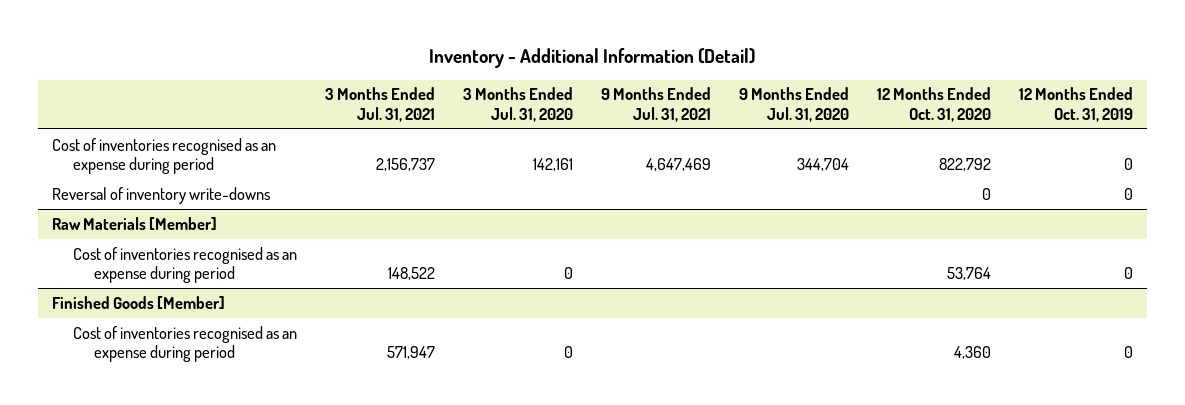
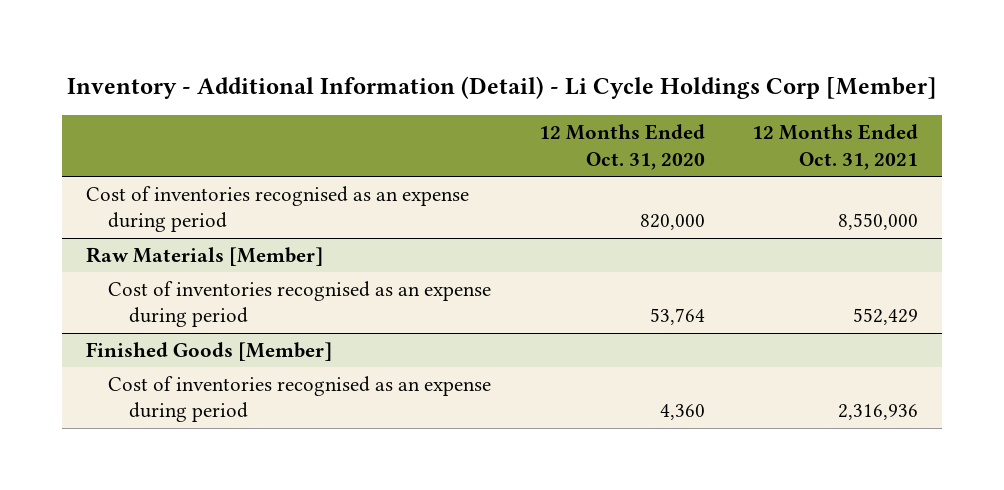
[429,48,756,69] Inventory - Additional Information (Detail) -> [67,76,938,100] Inventory - Additional Information (Detail) - Li Cycle Holdings Corp [Member]
[324,87,435,122] 3 Months Ended Jul. 31, 2021 -> none
[462,87,573,122] 3 Months Ended Jul. 31, 2020 -> none
[600,87,711,122] 9 Months Ended Jul. 31, 2021 -> none
[738,87,849,122] 9 Months Ended Jul. 31, 2020 -> none
[1018,87,1133,122] 12 Months Ended Oct. 31, 2019 -> none
none -> [752,124,919,170] 12 Months Ended Oct. 31, 2021
[51,186,270,204] Reversal of inventory write-downs -> none
[938,158,991,172] 822,792 -> [639,214,705,231] 820,000

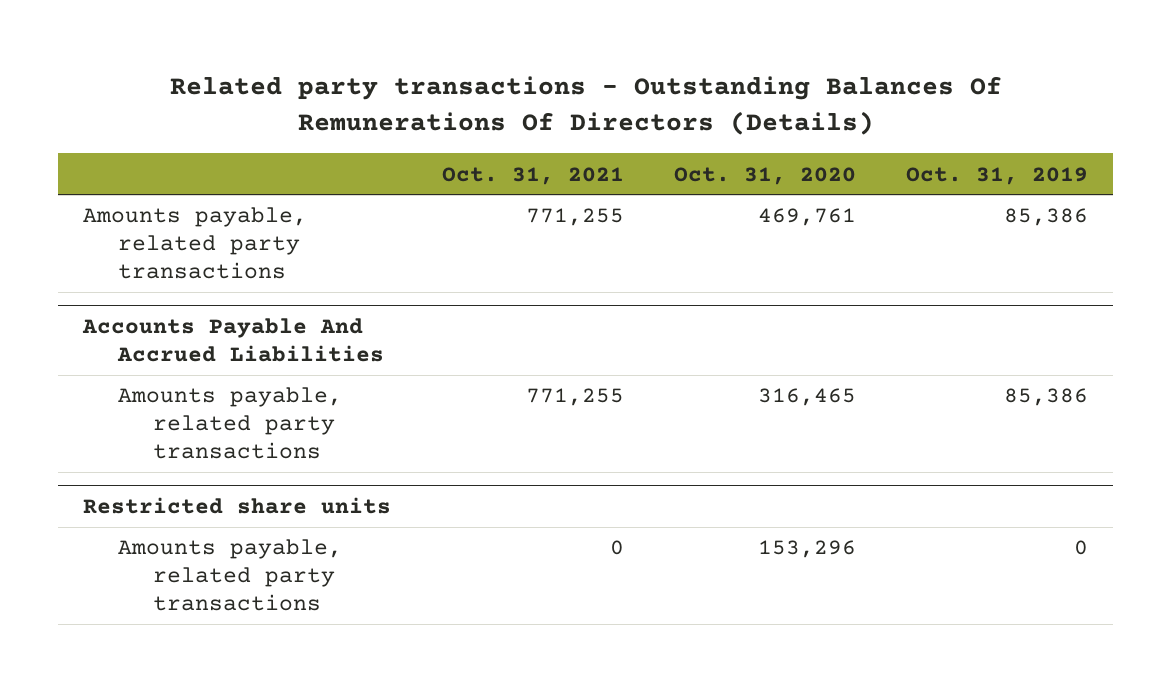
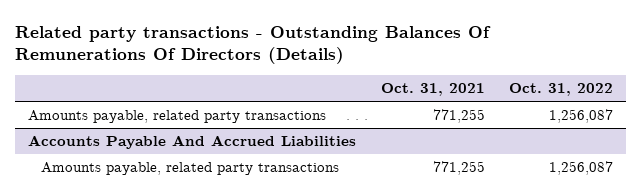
[673,166,856,185] Oct. 31, 2020 -> none
[905,166,1088,185] Oct. 31, 2019 -> none
none -> [509,83,614,97] Oct. 31, 2022
[83,497,392,515] Restricted share units -> none
[118,539,343,611] Amounts payable, related party transactions -> none

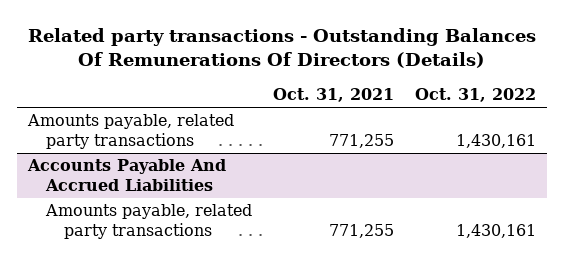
[549,109,614,124] 1,256,087 -> [456,133,537,148] 1,430,161
[549,161,614,176] 1,256,087 -> [456,223,537,238] 1,430,161

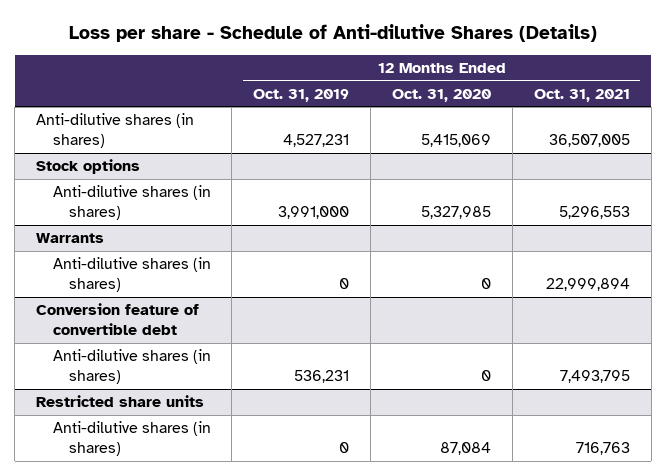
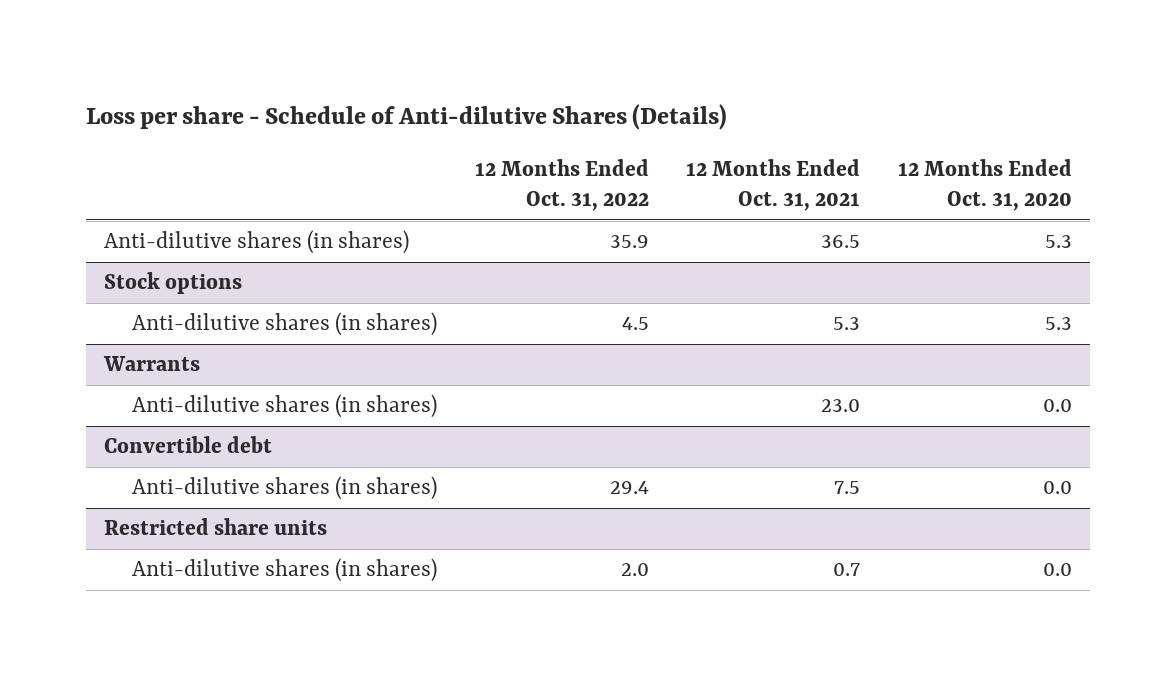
[253,88,350,102] Oct. 31, 2019 -> none
none -> [474,158,649,212] 12 Months Ended Oct. 31, 2022
[421,134,492,148] 5,415,069 -> [1044,235,1072,249] 5.3
[548,134,630,148] 36,507,005 -> [821,235,861,249] 36.5
[421,206,492,220] 5,327,985 -> [1044,317,1072,331] 5.3
[558,206,630,220] 5,296,553 -> [833,317,861,331] 5.3
[481,278,492,290] 0 -> [1042,399,1072,413] 0.0
[545,278,630,292] 22,999,894 -> [821,399,861,413] 23.0
[36,303,200,336] Conversion feature of convertible debt -> [104,436,273,454] Convertible debt
[481,370,492,382] 0 -> [1042,481,1072,495] 0.0
[559,370,630,384] 7,493,795 -> [834,481,861,495] 7.5
[440,442,492,456] 87,084 -> [1042,563,1072,577] 0.0
[575,442,630,456] 716,763 -> [833,563,861,577] 0.7

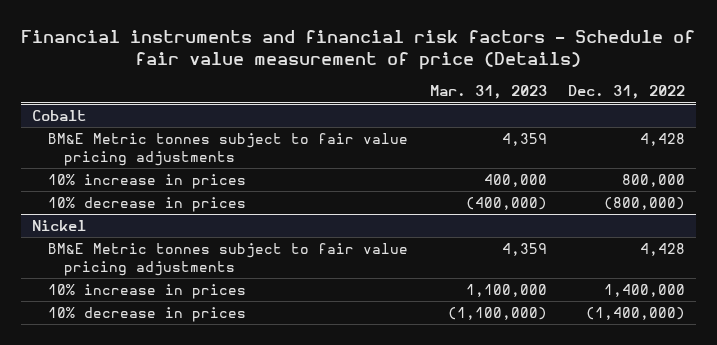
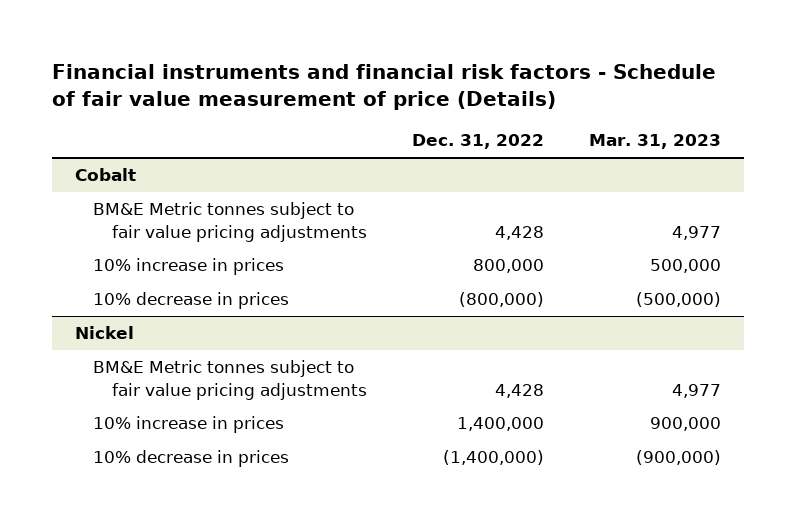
[501,133,547,147] 4,359 -> [672,225,722,240] 4,977
[483,174,547,188] 400,000 -> [650,259,722,274] 500,000
[465,197,547,211] (400,000) -> [636,292,722,308] (500,000)
[501,243,547,257] 4,359 -> [672,383,722,398] 4,977
[465,284,547,298] 1,100,000 -> [650,417,722,432] 900,000
[447,307,547,321] (1,100,000) -> [636,450,722,466] (900,000)

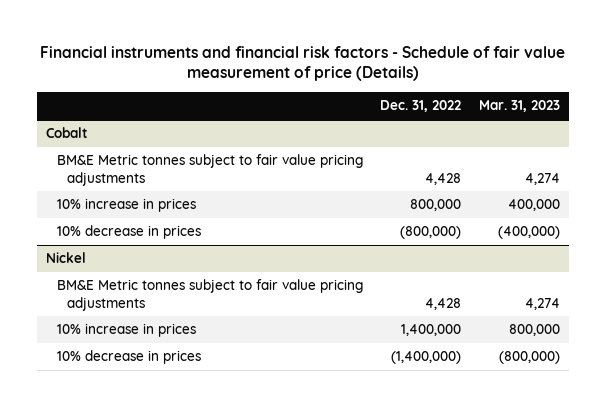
[672,225,722,240] 4,977 -> [525,172,561,185] 4,274
[650,259,722,274] 500,000 -> [508,199,561,212] 400,000
[636,292,722,308] (500,000) -> [498,226,561,240] (400,000)
[672,383,722,398] 4,977 -> [525,297,561,310] 4,274
[650,417,722,432] 900,000 -> [509,324,561,337] 800,000
[636,450,722,466] (900,000) -> [499,351,561,365] (800,000)

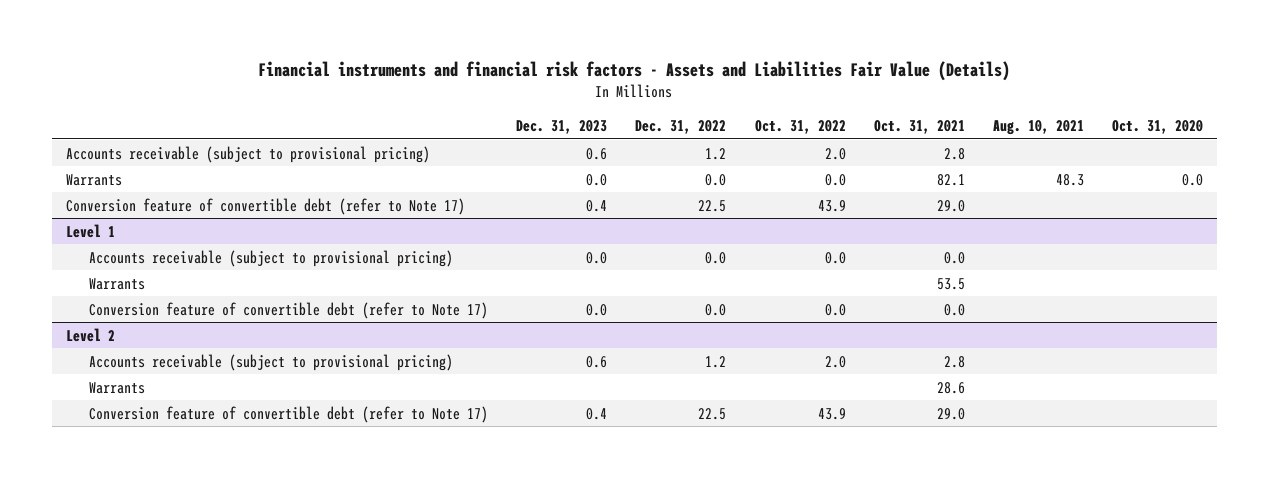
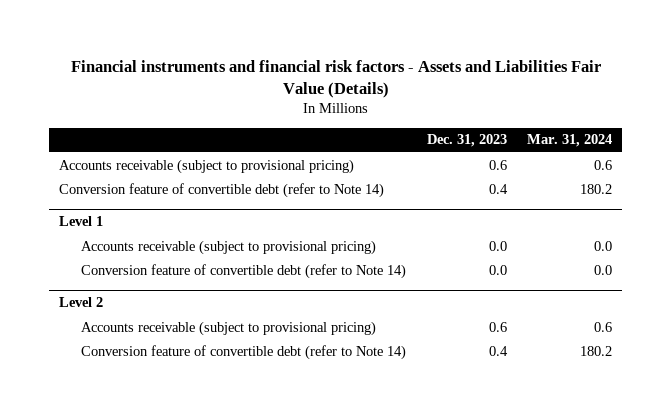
[635,120,727,135] Dec. 31, 2022 -> none
[754,120,846,135] Oct. 31, 2022 -> none
[873,120,965,135] Oct. 31, 2021 -> none
[992,120,1084,136] Aug. 10, 2021 -> none
[1112,120,1204,135] Oct. 31, 2020 -> none
none -> [526,134,612,148] Mar. 31, 2024
[65,173,122,186] Warrants -> none
[65,197,465,215] Conversion feature of convertible debt (refer to Note 17) -> [59,182,385,198] Conversion feature of convertible debt (refer to Note 14)
[89,277,146,290] Warrants -> none
[89,301,489,319] Conversion feature of convertible debt (refer to Note 17) -> [81,263,407,279] Conversion feature of convertible debt (refer to Note 14)
[89,381,146,394] Warrants -> none
[89,405,489,423] Conversion feature of convertible debt (refer to Note 17) -> [81,344,407,360] Conversion feature of convertible debt (refer to Note 14)

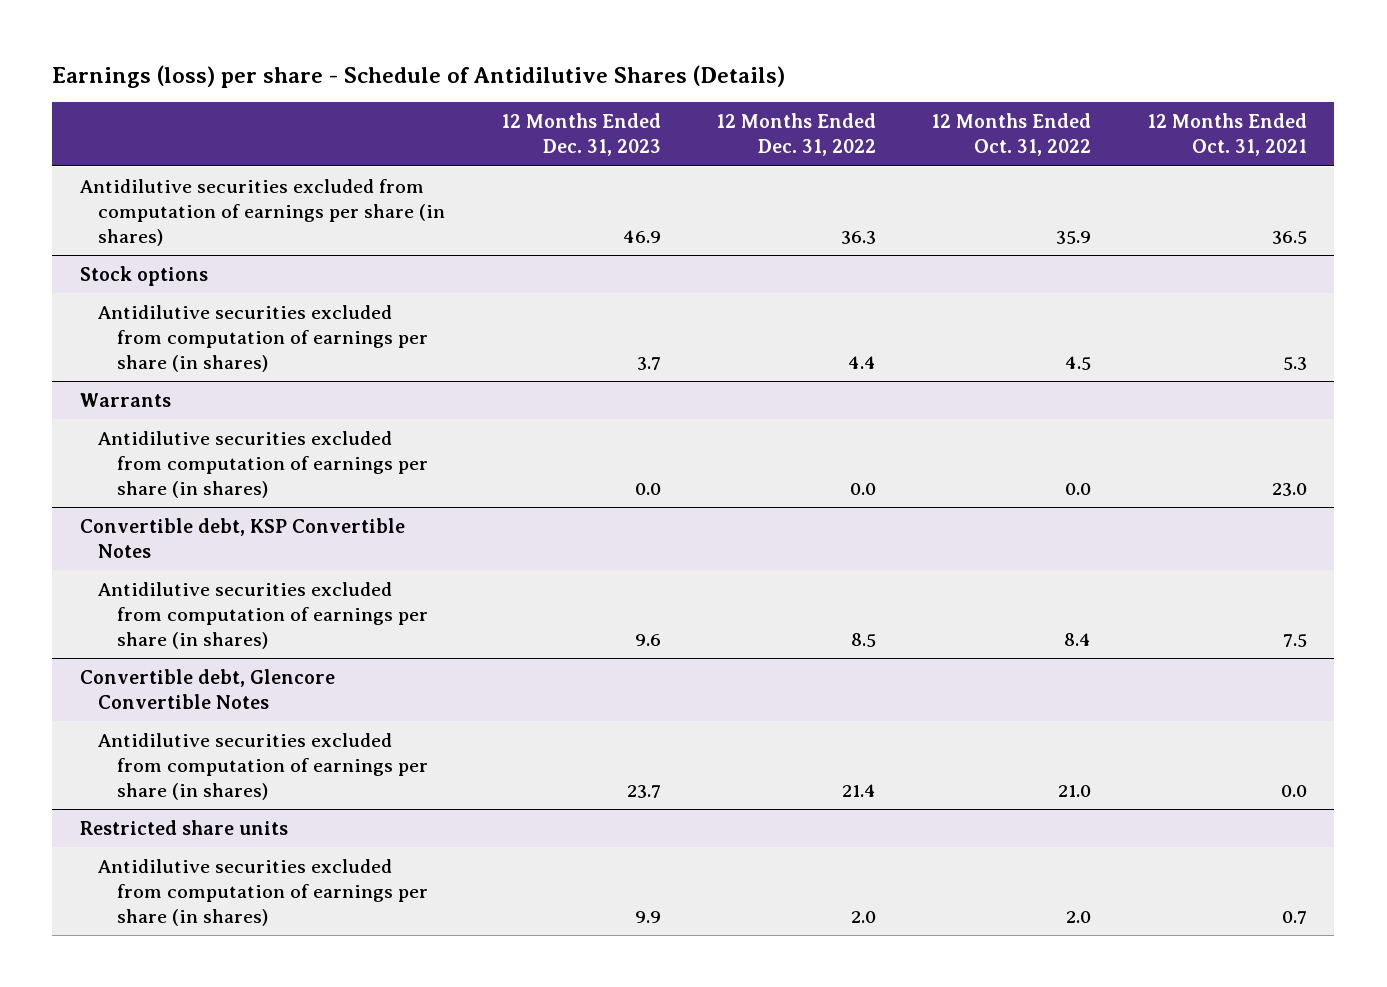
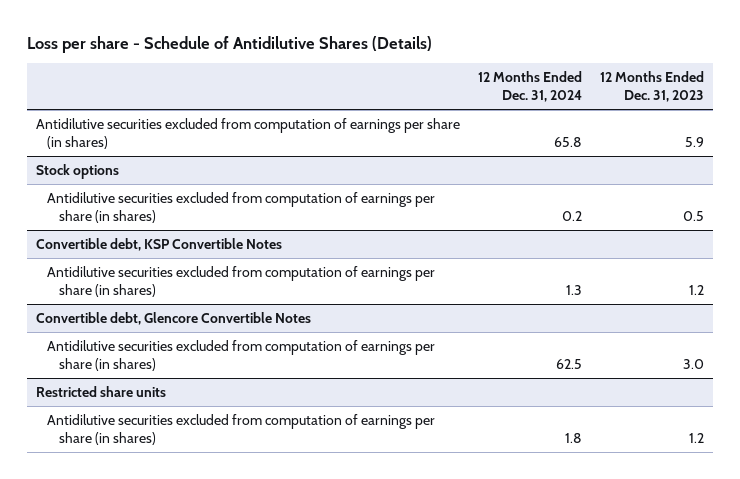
[52,64,786,88] Earnings (loss) per share - Schedule of Antidilutive Shares (Details) -> [27,36,433,54] Loss per share - Schedule of Antidilutive Shares (Details)
[715,113,876,157] 12 Months Ended Dec. 31, 2022 -> none
[931,113,1092,157] 12 Months Ended Oct. 31, 2022 -> none
[1146,113,1307,157] 12 Months Ended Oct. 31, 2021 -> none
none -> [478,71,583,103] 12 Months Ended Dec. 31, 2024
[622,229,661,243] 46.9 -> [685,136,705,147] 5.9
[80,392,172,407] Warrants -> none
[98,430,428,498] Antidilutive securities excluded from computation of earnings per share (in shares) -> none
[636,356,661,370] 3.7 -> [683,210,705,221] 0.5
[634,633,661,646] 9.6 -> [689,284,705,295] 1.2
[626,784,661,798] 23.7 -> [683,358,705,369] 3.0
[634,910,661,923] 9.9 -> [689,432,705,443] 1.2

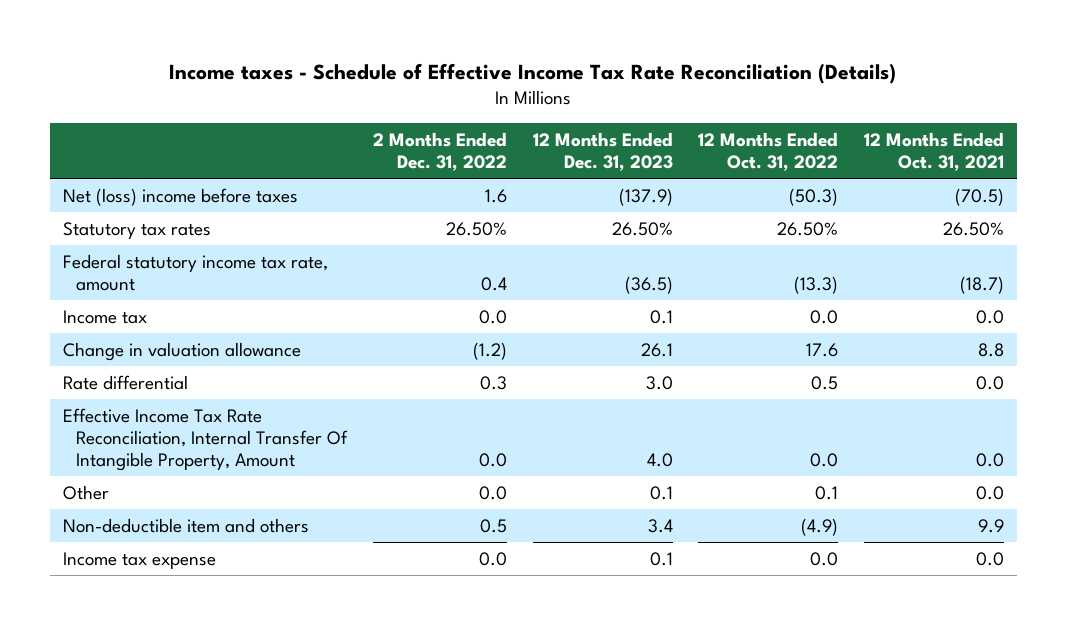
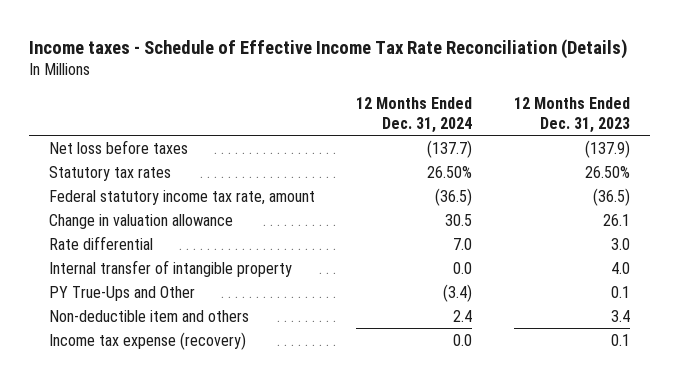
[372,131,507,172] 2 Months Ended Dec. 31, 2022 -> none
[698,131,839,172] 12 Months Ended Oct. 31, 2022 -> none
[863,131,1004,172] 12 Months Ended Oct. 31, 2021 -> none
none -> [356,97,473,133] 12 Months Ended Dec. 31, 2024
[62,187,298,206] Net (loss) income before taxes -> [49,139,189,154] Net loss before taxes
[62,309,147,324] Income tax -> none
[62,407,349,472] Effective Income Tax Rate Reconciliation, Internal Transfer Of Intangible Property, Amount -> [49,259,293,277] Internal transfer of intangible property
[62,484,109,500] Other -> [49,285,196,301] PY True-Ups and Other
[62,551,216,569] Income tax expense -> [49,331,247,350] Income tax expense (recovery)

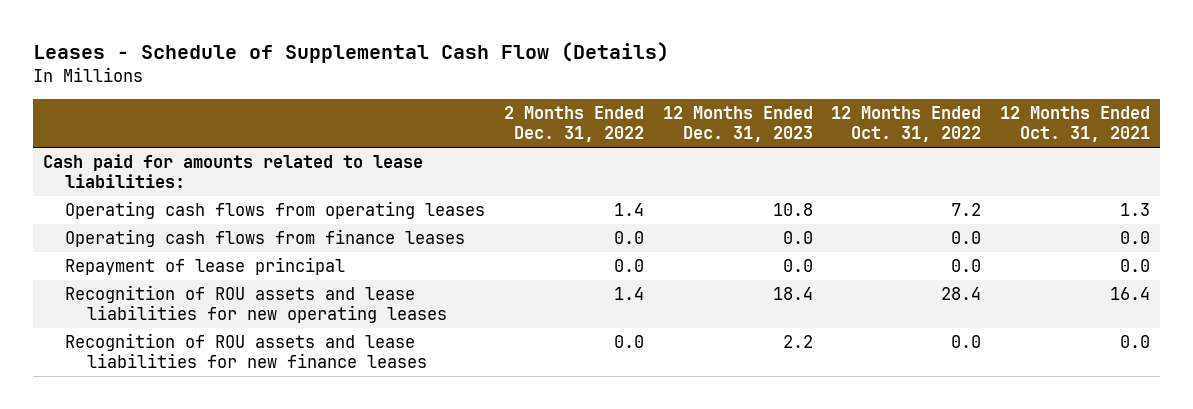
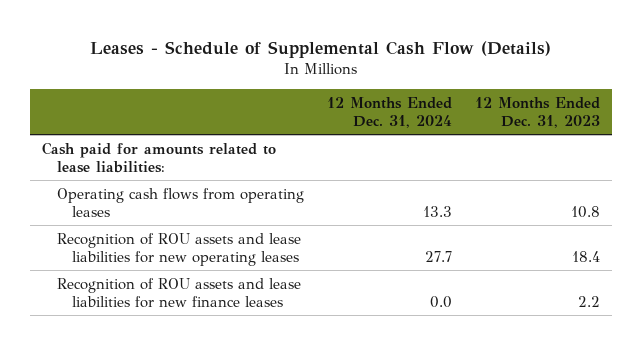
[503,106,644,142] 2 Months Ended Dec. 31, 2022 -> none
[831,106,982,142] 12 Months Ended Oct. 31, 2022 -> none
[1000,106,1151,142] 12 Months Ended Oct. 31, 2021 -> none
none -> [327,96,453,128] 12 Months Ended Dec. 31, 2024
[64,229,465,248] Operating cash flows from finance leases -> none
[64,257,345,276] Repayment of lease principal -> none

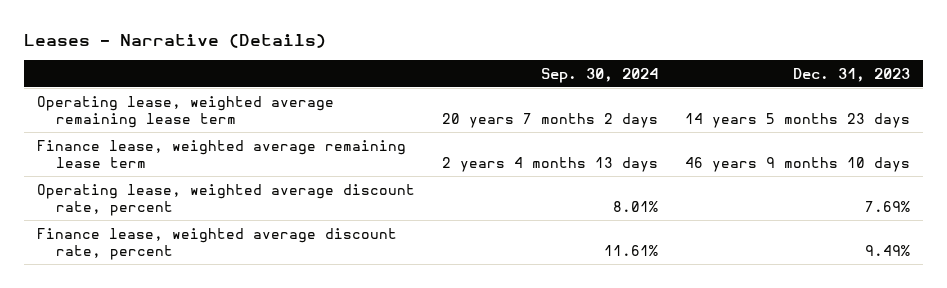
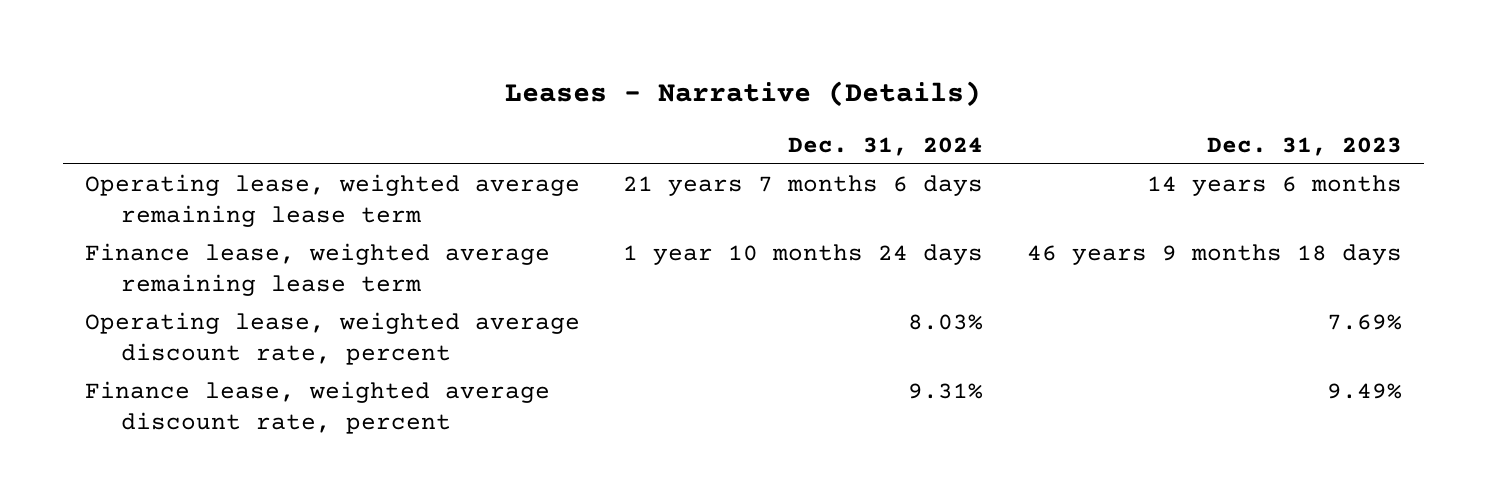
[541,67,659,83] Sep. 30, 2024 -> none
none -> [788,136,984,156] Dec. 31, 2024
[684,113,910,129] 14 years 5 months 23 days -> [1147,175,1403,197] 14 years 6 months
[684,157,910,173] 46 years 9 months 10 days -> [1027,244,1403,266] 46 years 9 months 18 days

